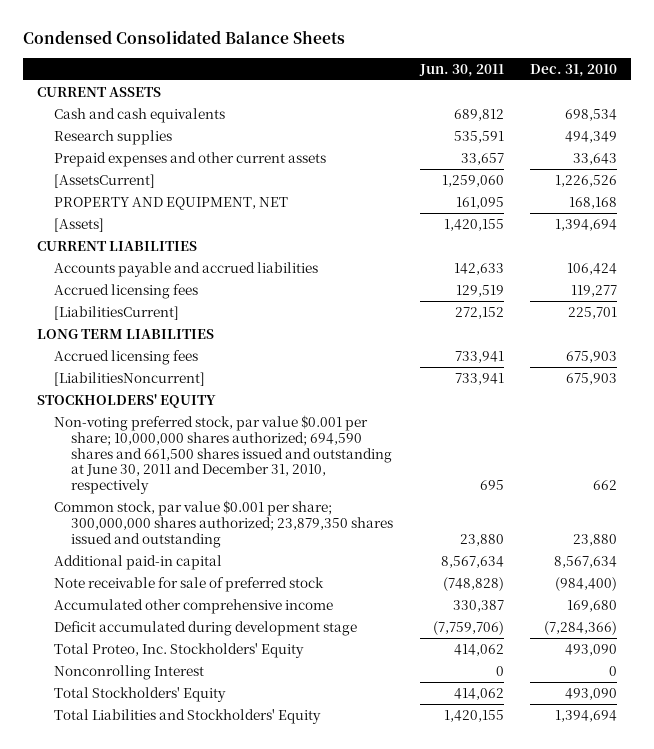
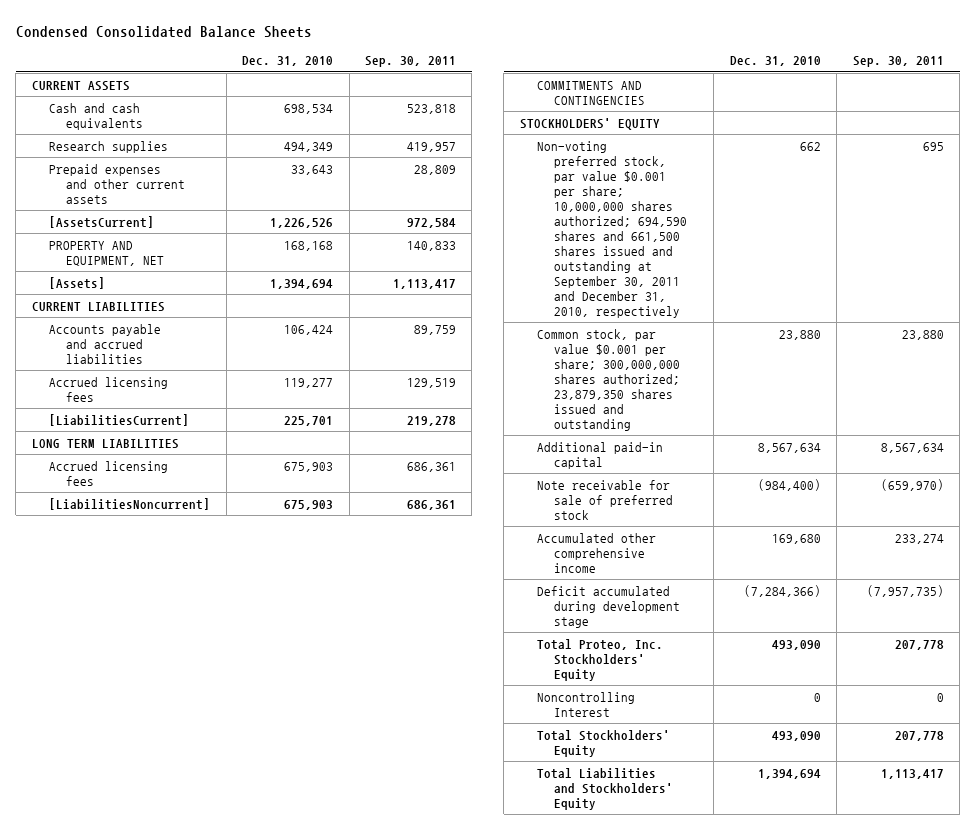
[418,63,504,77] Jun. 30, 2011 -> none
none -> [365,56,457,68] Sep. 30, 2011
none -> [536,80,646,105] COMMITMENTS AND CONTINGENCIES
[53,414,393,495] Non-voting preferred stock, par value $0.001 per share; 10,000,000 shares authorized; 694,590 shares and 661,500 shares issued and outstanding at June 30, 2011 and December 31, 2010, respectively -> [536,140,688,319] Non-voting preferred stock, par value $0.001 per share; 10,000,000 shares authorized; 694,590 shares and 661,500 shares issued and outstanding at September 30, 2011 and December 31, 2010, respectively
[53,664,204,680] Nonconrolling Interest -> [536,691,635,717] Noncontrolling Interest

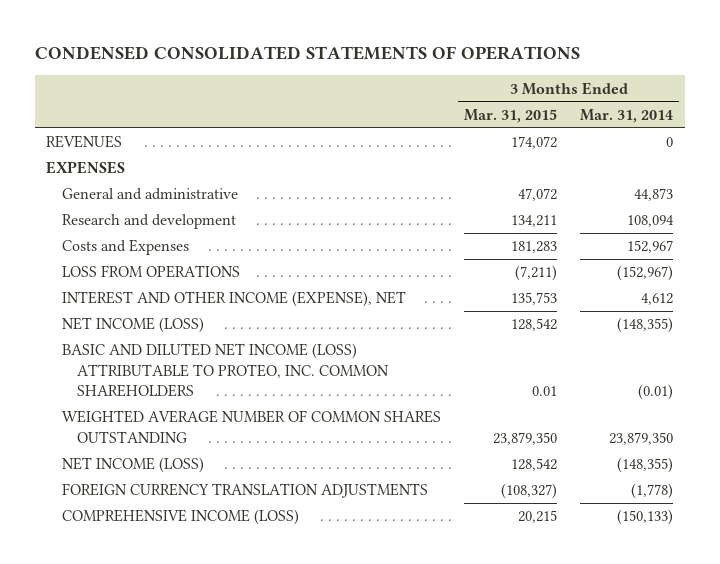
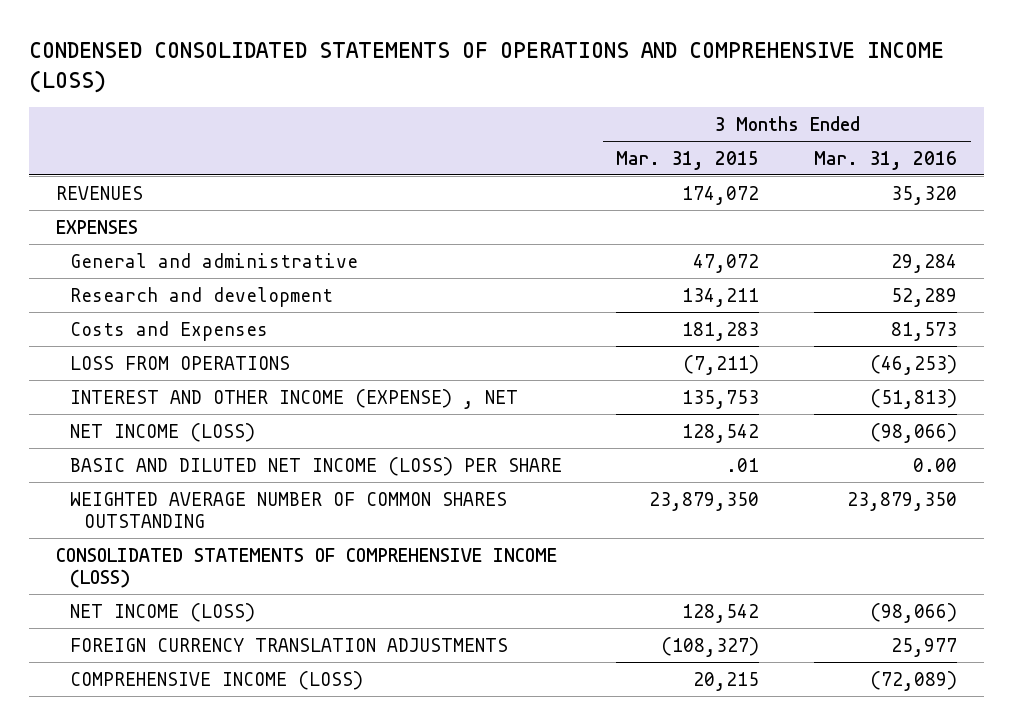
[34,46,580,61] CONDENSED CONSOLIDATED STATEMENTS OF OPERATIONS -> [28,42,944,93] CONDENSED CONSOLIDATED STATEMENTS OF OPERATIONS AND COMPREHENSIVE INCOME (LOSS)
[580,108,674,123] Mar. 31, 2014 -> none
none -> [813,150,957,170] Mar. 31, 2016
[61,291,406,308] INTEREST AND OTHER INCOME (EXPENSE), NET -> [69,388,518,409] INTEREST AND OTHER INCOME (EXPENSE) , NET
[61,343,389,398] BASIC AND DILUTED NET INCOME (LOSS) ATTRIBUTABLE TO PROTEO, INC. COMMON SHAREHOLDERS -> [69,456,562,476] BASIC AND DILUTED NET INCOME (LOSS) PER SHARE
[531,386,557,397] 0.01 -> [726,457,760,472] .01
none -> [55,547,557,588] CONSOLIDATED STATEMENTS OF COMPREHENSIVE INCOME (LOSS)

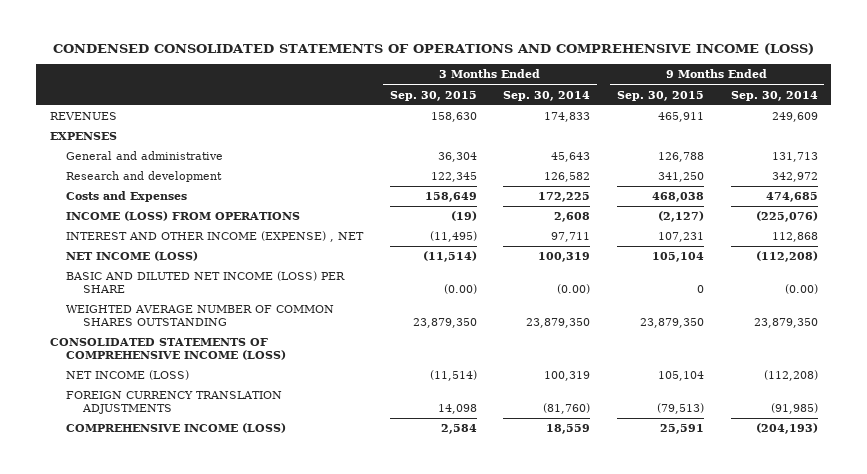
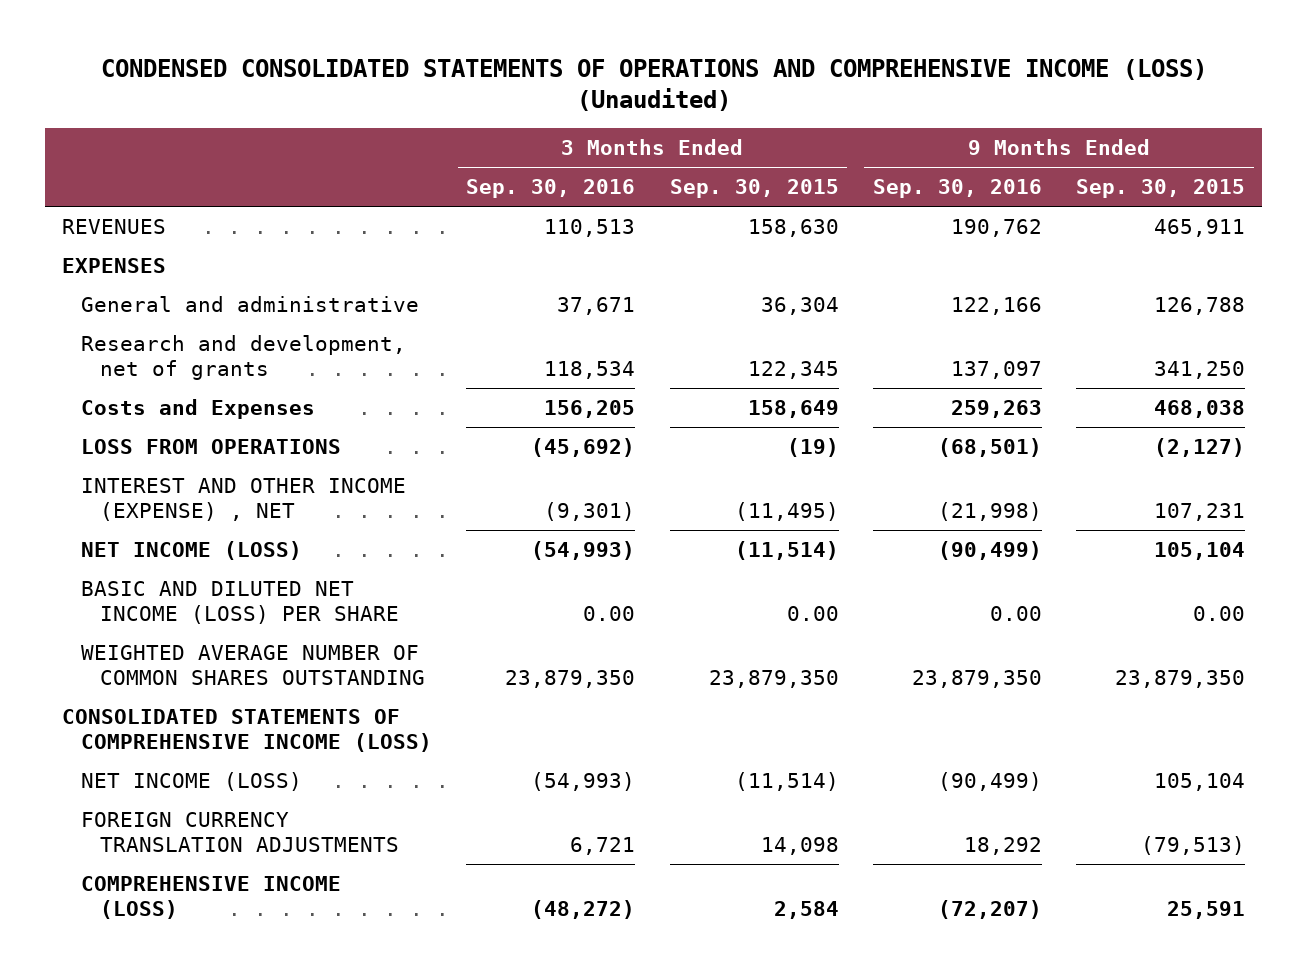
[52,43,814,56] CONDENSED CONSOLIDATED STATEMENTS OF OPERATIONS AND COMPREHENSIVE INCOME (LOSS) -> [100,58,1207,112] CONDENSED CONSOLIDATED STATEMENTS OF OPERATIONS AND COMPREHENSIVE INCOME (LOSS) (Unaudited)
[503,90,591,101] Sep. 30, 2014 -> none
[730,90,818,101] Sep. 30, 2014 -> none
none -> [466,179,636,199] Sep. 30, 2016
none -> [872,179,1042,199] Sep. 30, 2016
[66,171,223,183] Research and development -> [80,334,406,381] Research and development, net of grants
[66,211,301,222] INCOME (LOSS) FROM OPERATIONS -> [80,438,341,454] LOSS FROM OPERATIONS
[443,284,477,295] (0.00) -> [786,606,839,622] 0.00
[697,285,705,294] 0 -> [1193,606,1246,622] 0.00

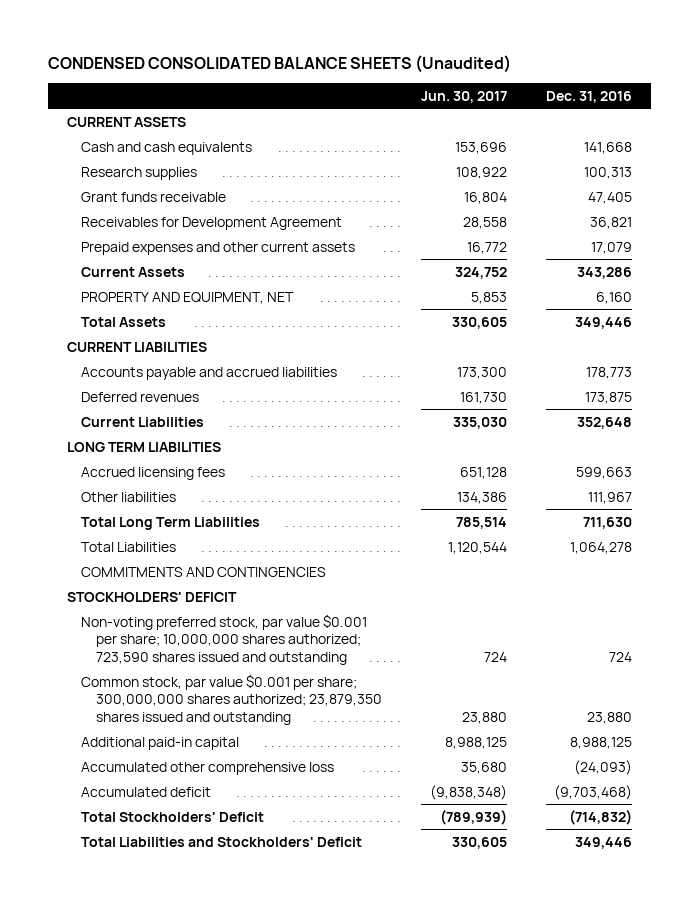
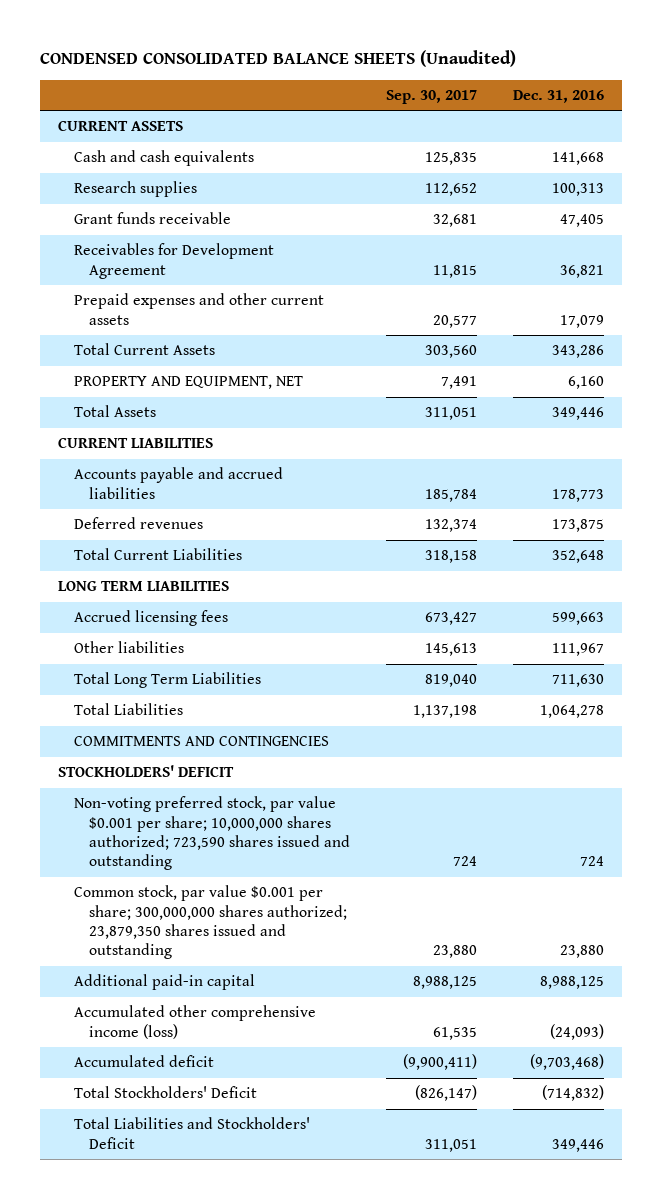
[420,90,507,103] Jun. 30, 2017 -> none
none -> [385,89,477,104] Sep. 30, 2017
[81,266,186,277] Current Assets -> [73,343,215,356] Total Current Assets
[81,416,205,427] Current Liabilities -> [73,548,242,561] Total Current Liabilities
[81,761,335,775] Accumulated other comprehensive loss -> [73,1005,316,1039] Accumulated other comprehensive income (loss)

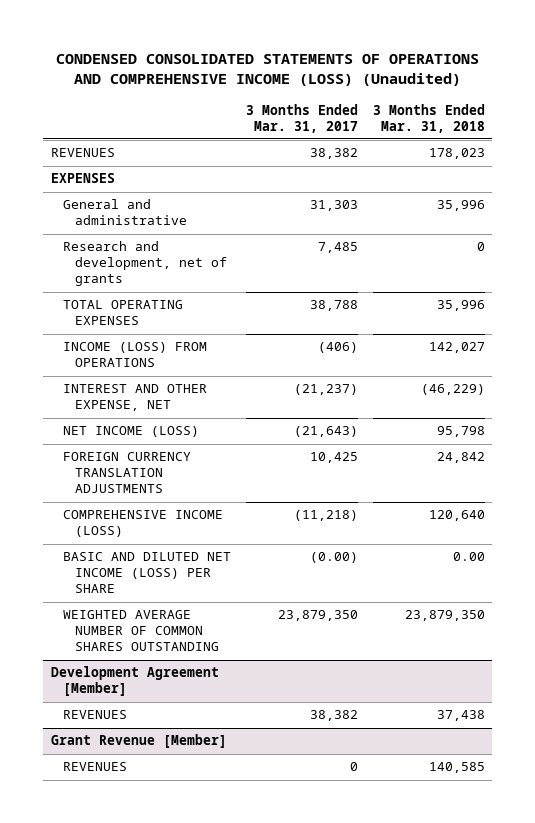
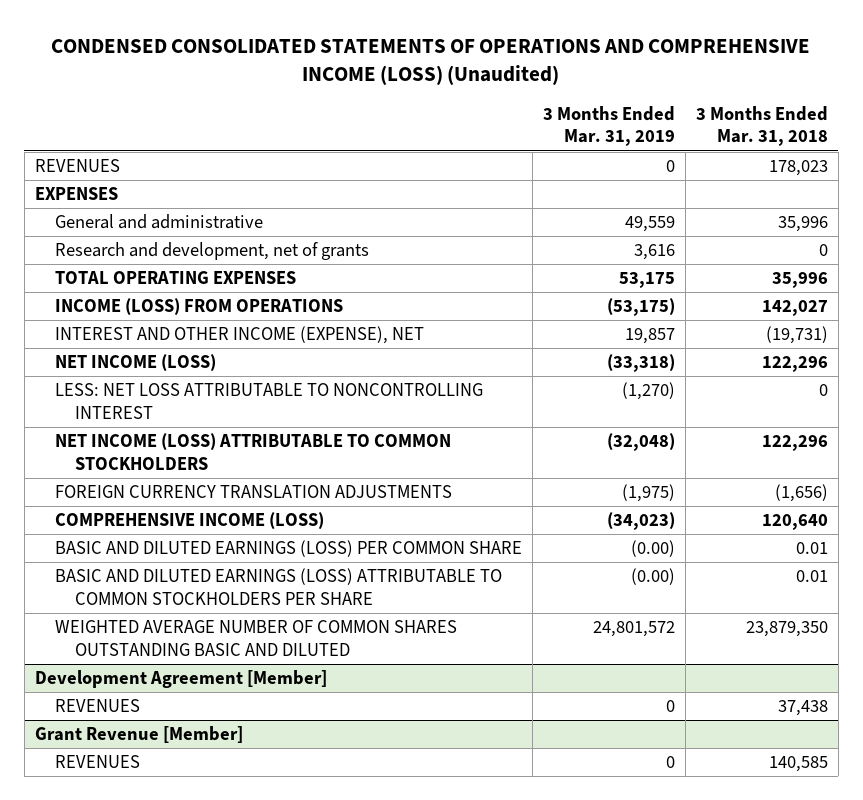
[245,103,358,133] 3 Months Ended Mar. 31, 2017 -> none
none -> [542,105,675,147] 3 Months Ended Mar. 31, 2019
[62,384,207,412] INTEREST AND OTHER EXPENSE, NET -> [54,326,424,345] INTEREST AND OTHER INCOME (EXPENSE), NET
[420,384,485,396] (46,229) -> [765,326,828,345] (19,731)
[436,426,485,438] 95,798 -> [761,356,828,373] 122,296
none -> [54,383,483,419] LESS: NET LOSS ATTRIBUTABLE TO NONCONTROLLING INTEREST
none -> [54,433,451,470] NET INCOME (LOSS) ATTRIBUTABLE TO COMMON STOCKHOLDERS
[436,452,485,464] 24,842 -> [774,484,828,503] (1,656)
[62,552,231,594] BASIC AND DILUTED NET INCOME (LOSS) PER SHARE -> [54,540,522,558] BASIC AND DILUTED EARNINGS (LOSS) PER COMMON SHARE
[452,552,485,562] 0.00 -> [795,542,828,555] 0.01
none -> [54,568,502,605] BASIC AND DILUTED EARNINGS (LOSS) ATTRIBUTABLE TO COMMON STOCKHOLDERS PER SHARE
[62,610,219,652] WEIGHTED AVERAGE NUMBER OF COMMON SHARES OUTSTANDING -> [54,620,457,656] WEIGHTED AVERAGE NUMBER OF COMMON SHARES OUTSTANDING BASIC AND DILUTED

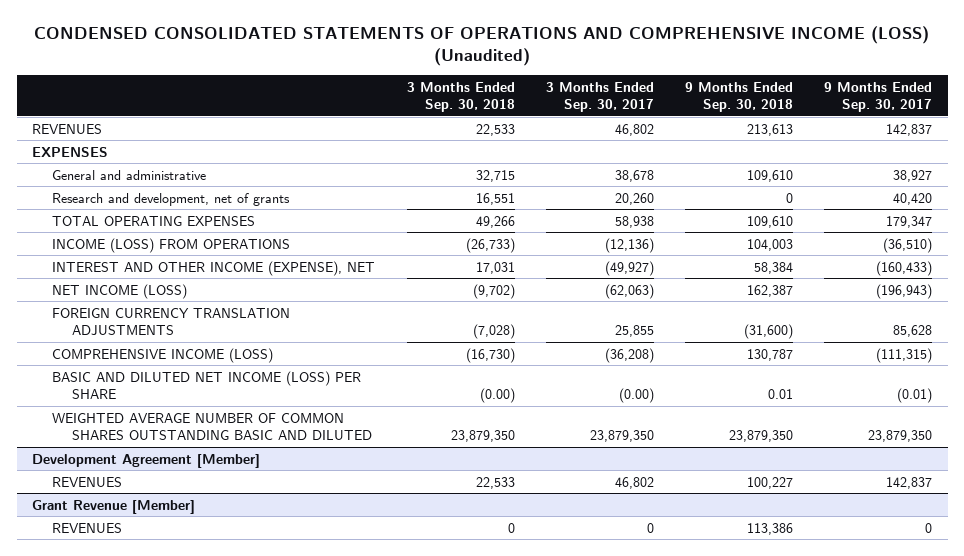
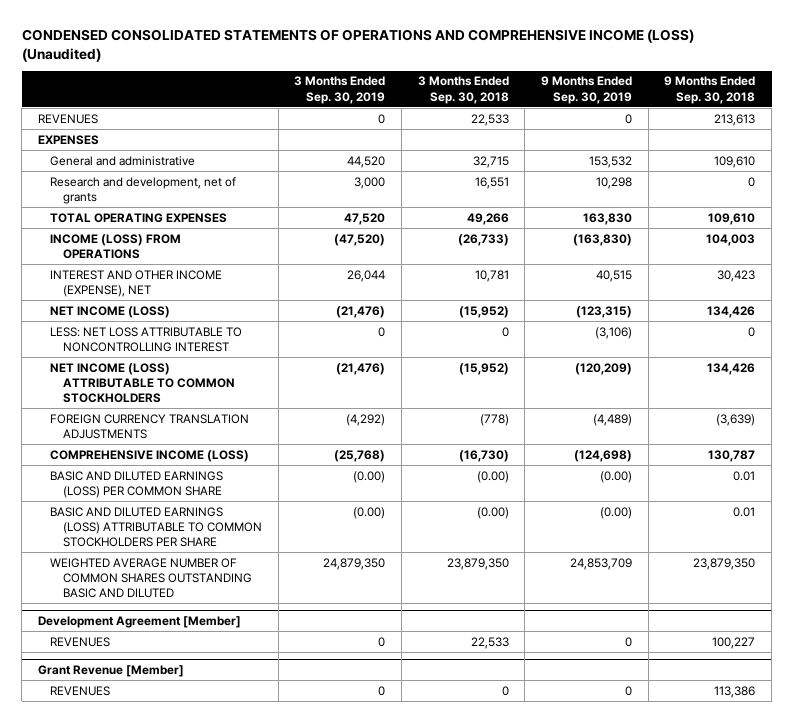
[545,81,654,113] 3 Months Ended Sep. 30, 2017 -> none
[824,81,933,113] 9 Months Ended Sep. 30, 2017 -> none
none -> [294,76,386,104] 3 Months Ended Sep. 30, 2019
none -> [540,76,632,104] 9 Months Ended Sep. 30, 2019
[475,261,515,274] 17,031 -> [474,269,509,282] 10,781
[753,261,793,274] 58,384 -> [717,269,756,282] 30,423
[472,283,515,299] (9,702) -> [458,305,509,318] (15,952)
[746,284,793,297] 162,387 -> [707,305,756,318] 134,426
none -> [50,326,243,352] LESS: NET LOSS ATTRIBUTABLE TO NONCONTROLLING INTEREST
none -> [50,362,235,403] NET INCOME (LOSS) ATTRIBUTABLE TO COMMON STOCKHOLDERS
[472,324,515,340] (7,028) -> [479,413,509,426] (778)
[743,324,793,340] (31,600) -> [716,413,756,426] (3,639)
[52,370,362,400] BASIC AND DILUTED NET INCOME (LOSS) PER SHARE -> [50,470,224,498] BASIC AND DILUTED EARNINGS (LOSS) PER COMMON SHARE
none -> [50,506,262,547] BASIC AND DILUTED EARNINGS (LOSS) ATTRIBUTABLE TO COMMON STOCKHOLDERS PER SHARE

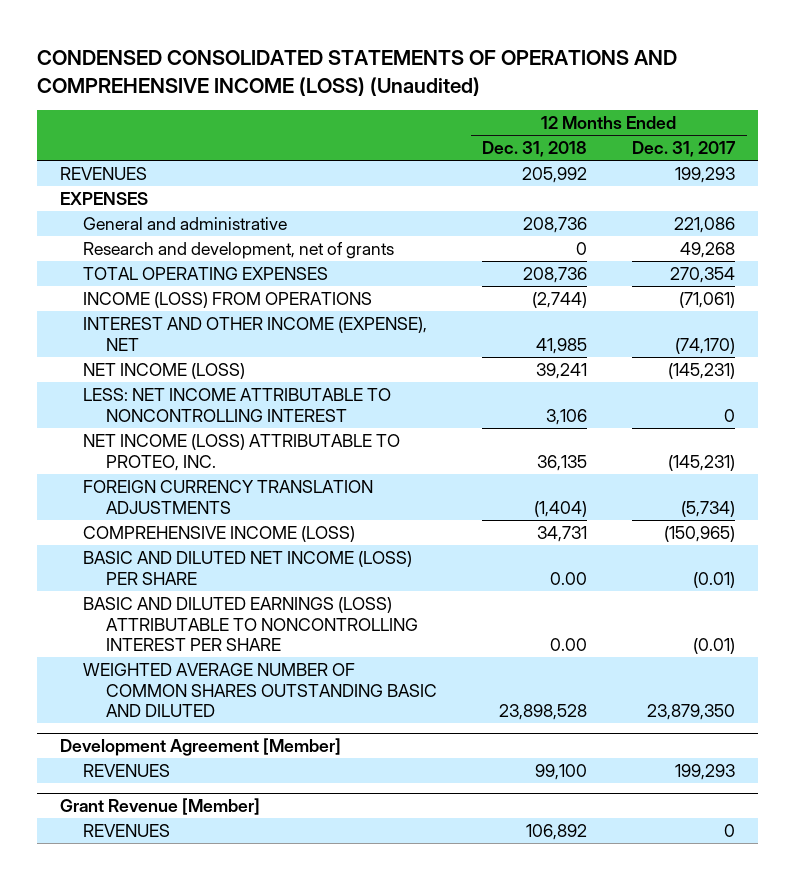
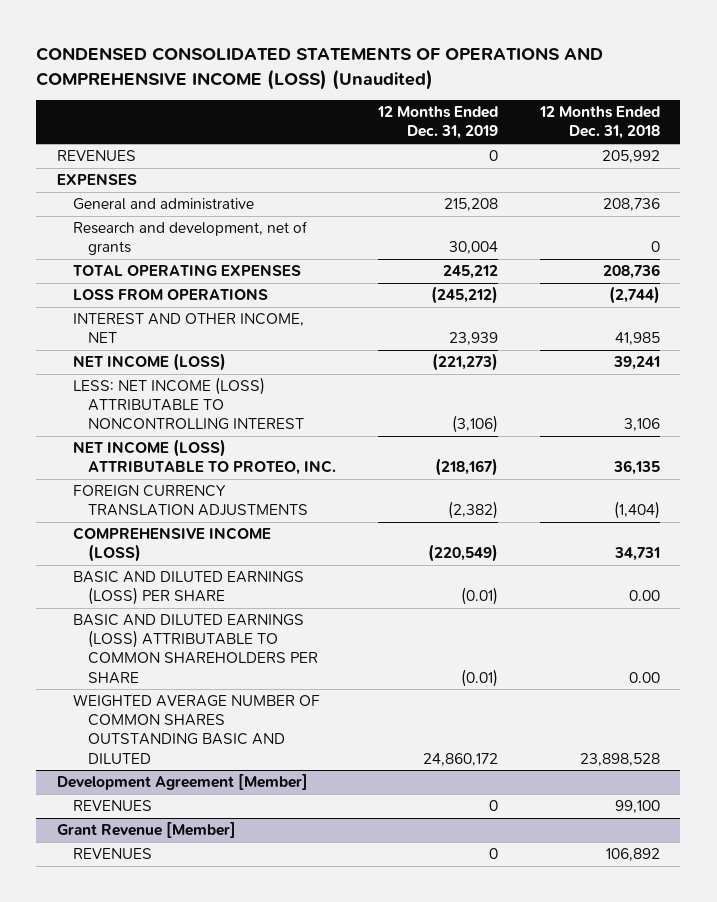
[632,141,737,158] Dec. 31, 2017 -> none
none -> [376,106,498,140] 12 Months Ended Dec. 31, 2019
[83,291,373,308] INCOME (LOSS) FROM OPERATIONS -> [72,289,268,301] LOSS FROM OPERATIONS
[83,316,428,351] INTEREST AND OTHER INCOME (EXPENSE), NET -> [72,313,304,344] INTEREST AND OTHER INCOME, NET
[83,387,392,422] LESS: NET INCOME ATTRIBUTABLE TO NONCONTROLLING INTEREST -> [72,377,304,431] LESS: NET INCOME (LOSS) ATTRIBUTABLE TO NONCONTROLLING INTEREST
[83,550,413,585] BASIC AND DILUTED NET INCOME (LOSS) PER SHARE -> [72,571,304,606] BASIC AND DILUTED EARNINGS (LOSS) PER SHARE
[83,596,418,652] BASIC AND DILUTED EARNINGS (LOSS) ATTRIBUTABLE TO NONCONTROLLING INTEREST PER SHARE -> [72,614,318,684] BASIC AND DILUTED EARNINGS (LOSS) ATTRIBUTABLE TO COMMON SHAREHOLDERS PER SHARE

